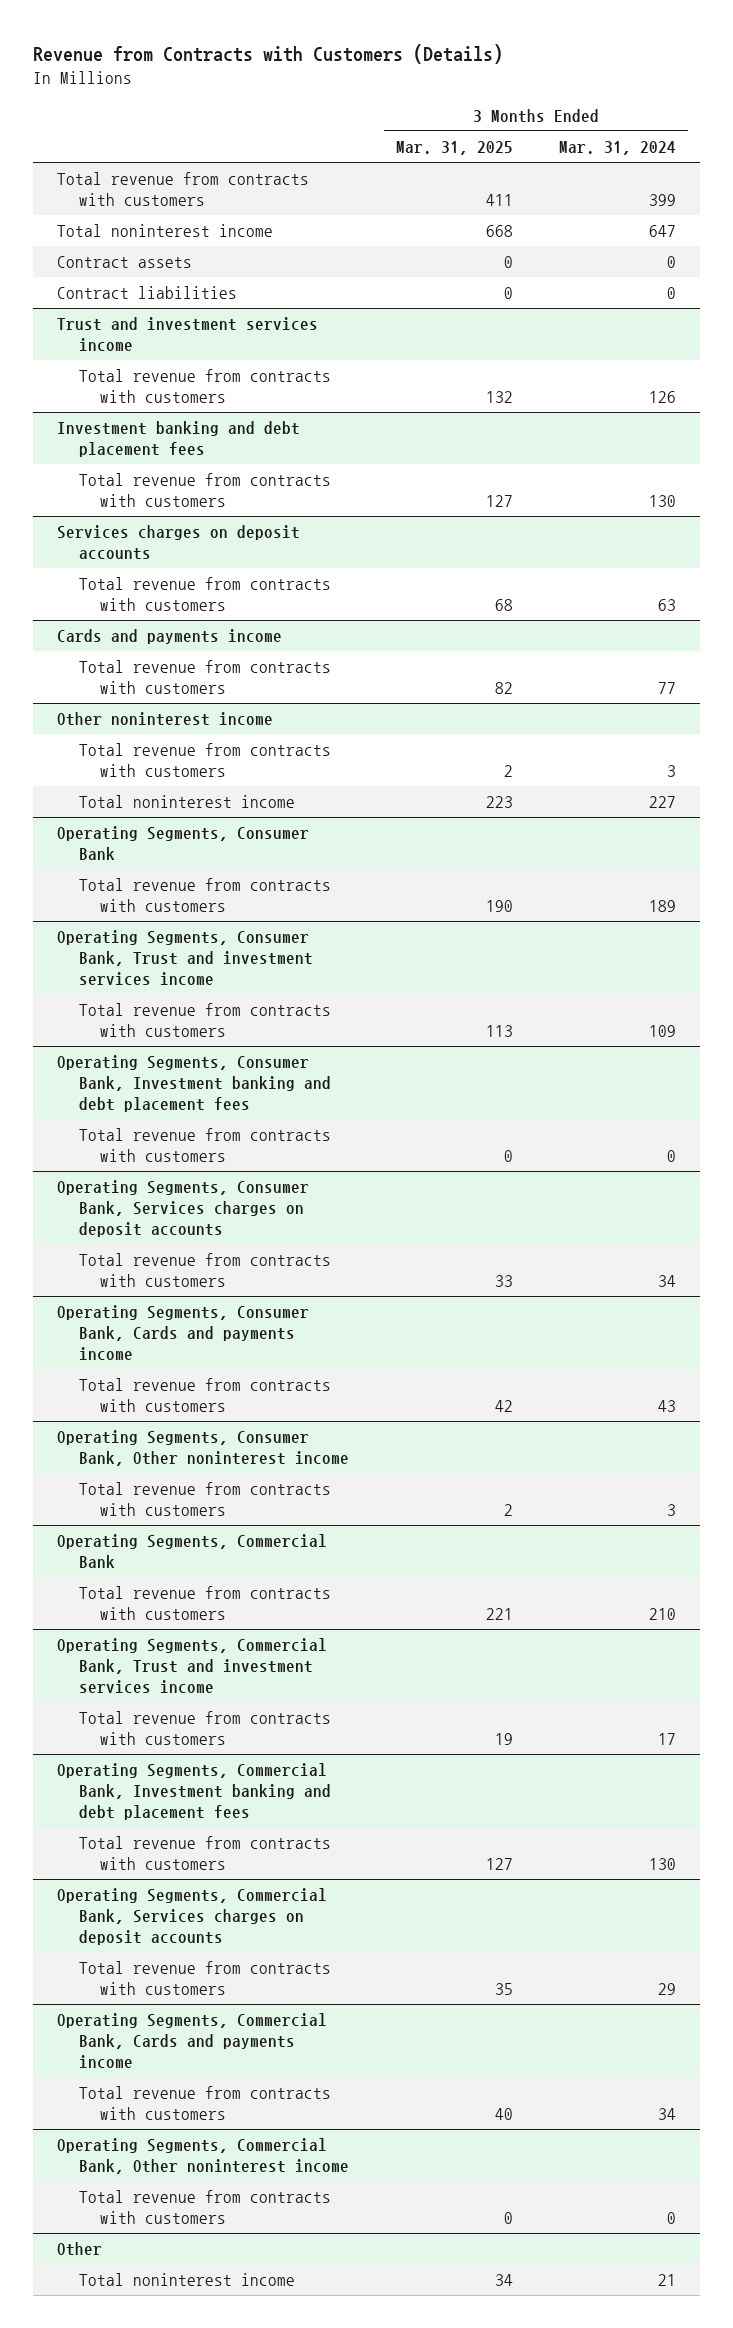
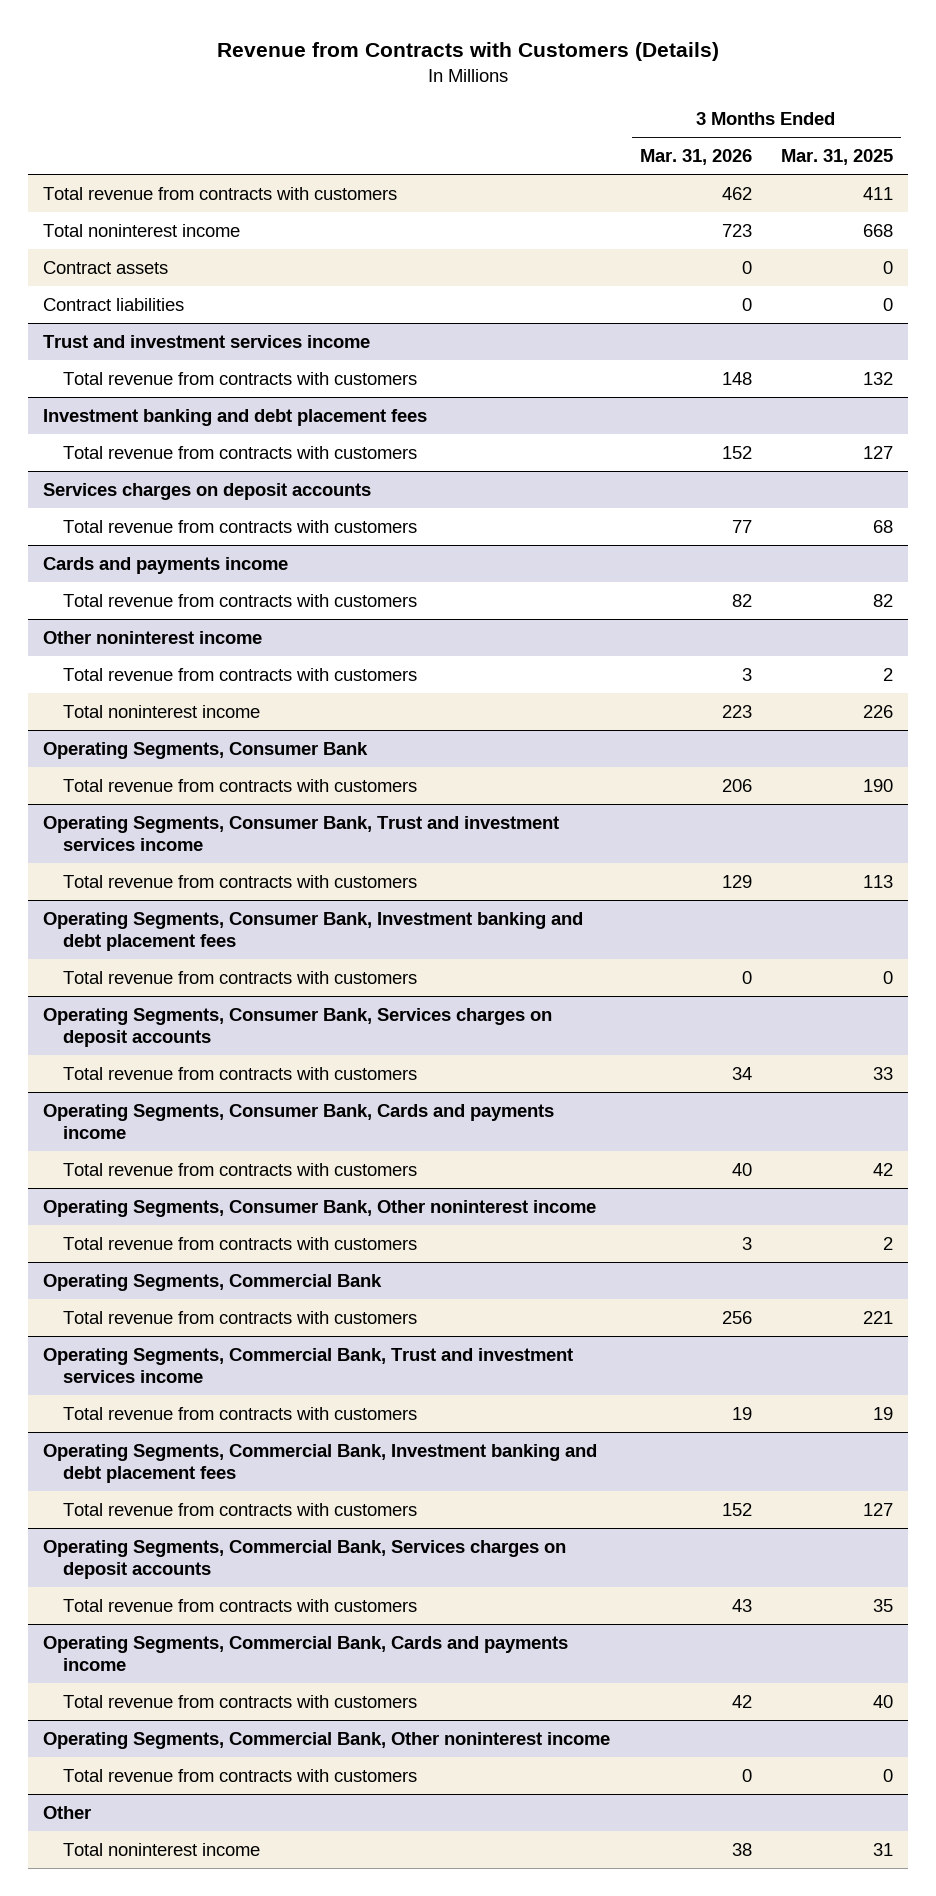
[559,140,677,155] Mar. 31, 2024 -> none
none -> [639,149,752,166] Mar. 31, 2026
[485,796,513,809] 223 -> [863,704,894,718] 226
[494,2274,513,2287] 34 -> [873,1842,894,1856] 31

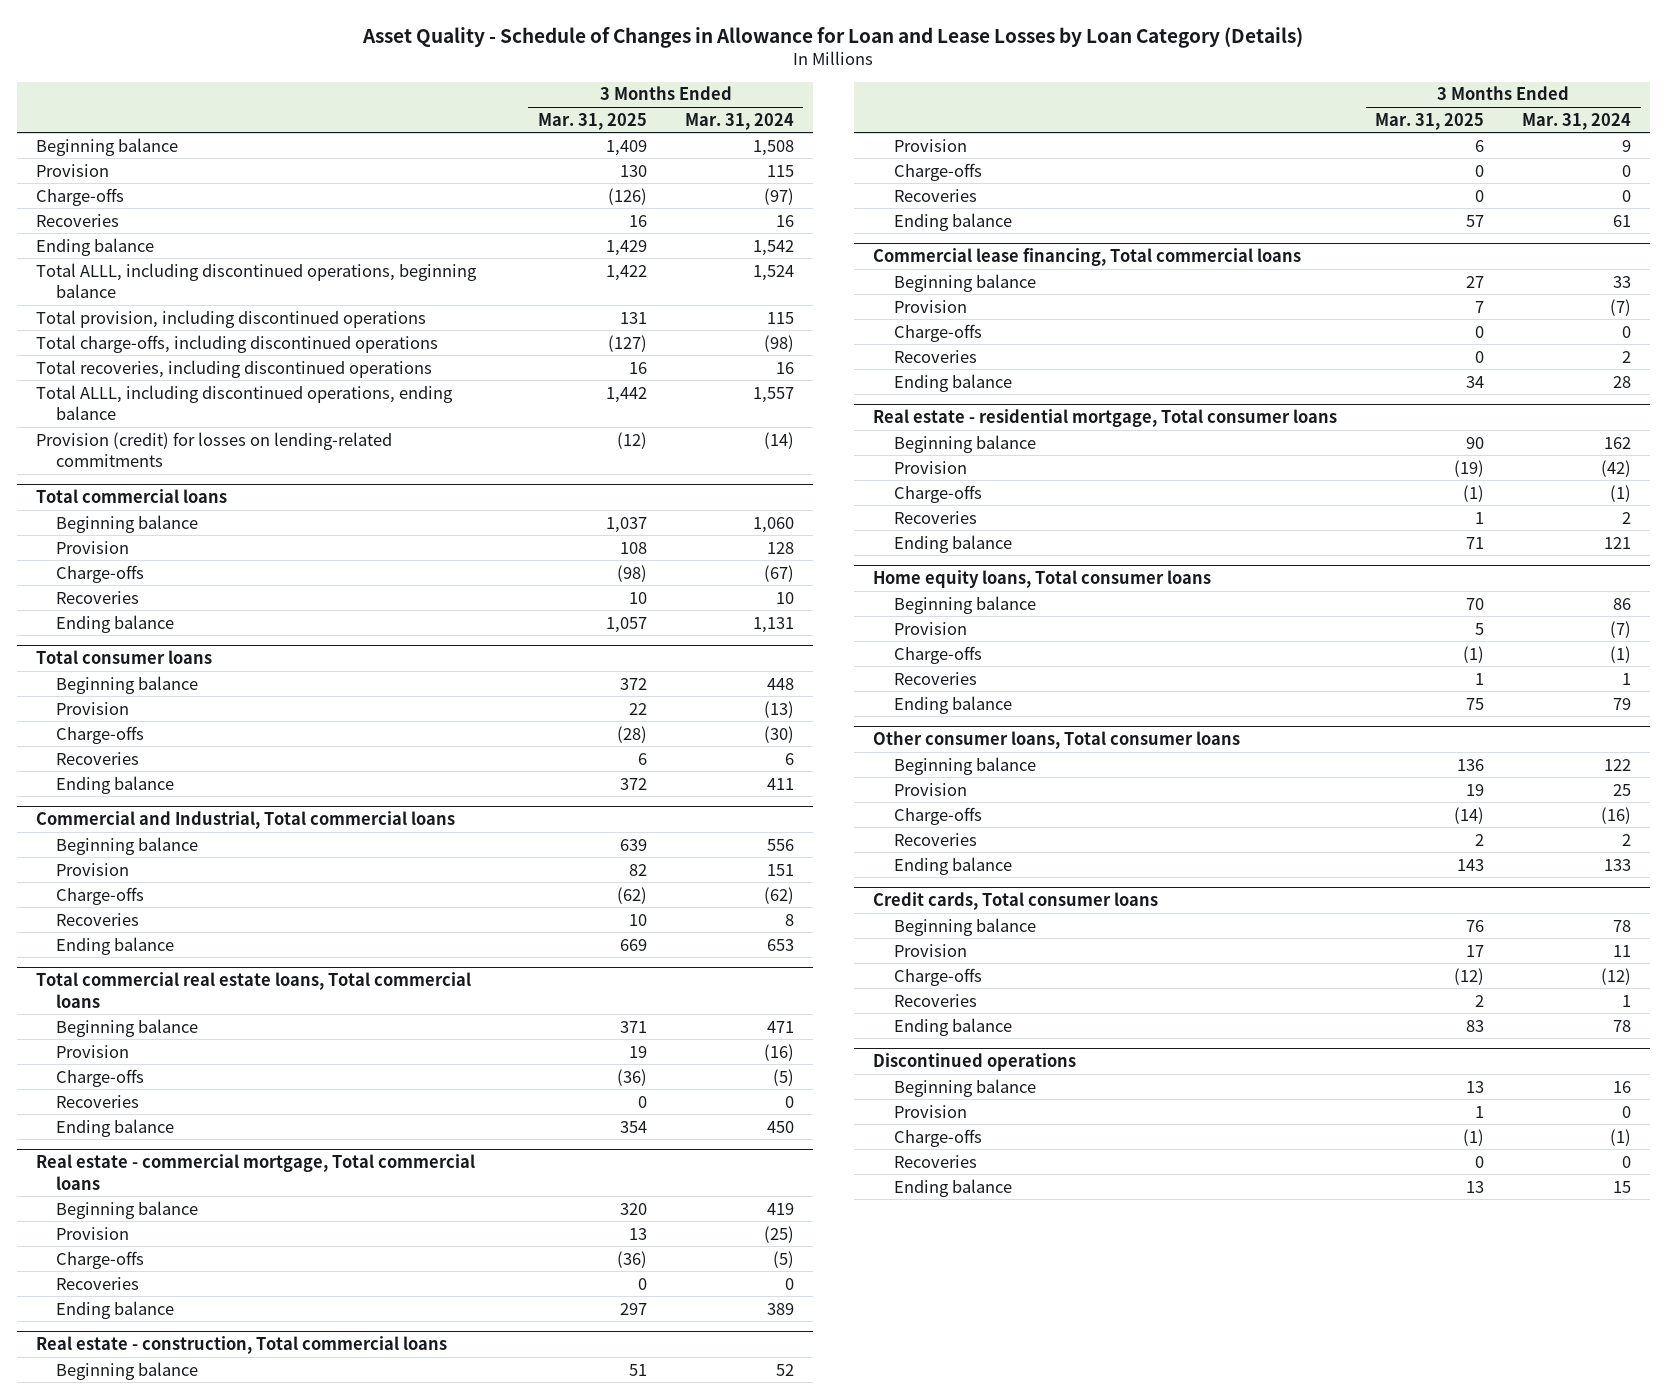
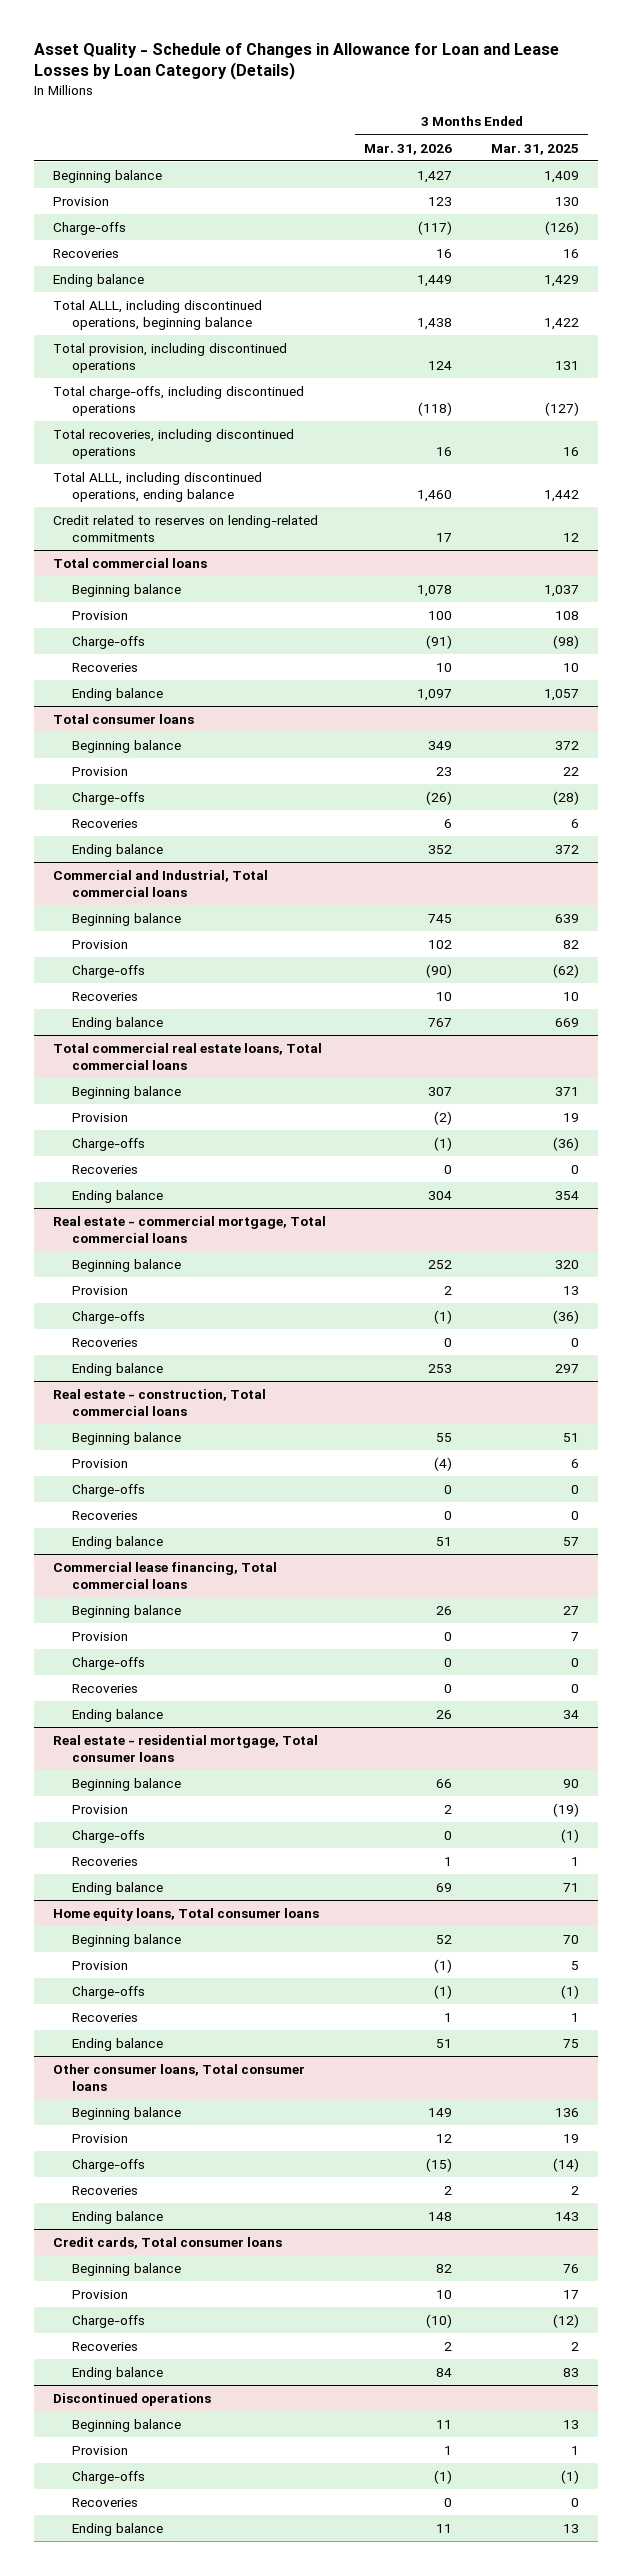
[684,112,794,130] Mar. 31, 2024 -> none
none -> [364,143,453,155] Mar. 31, 2026
[35,431,392,467] Provision (credit) for losses on lending-related commitments -> [52,514,318,543] Credit related to reserves on lending-related commitments
[616,431,647,449] (12) -> [562,533,579,543] 12

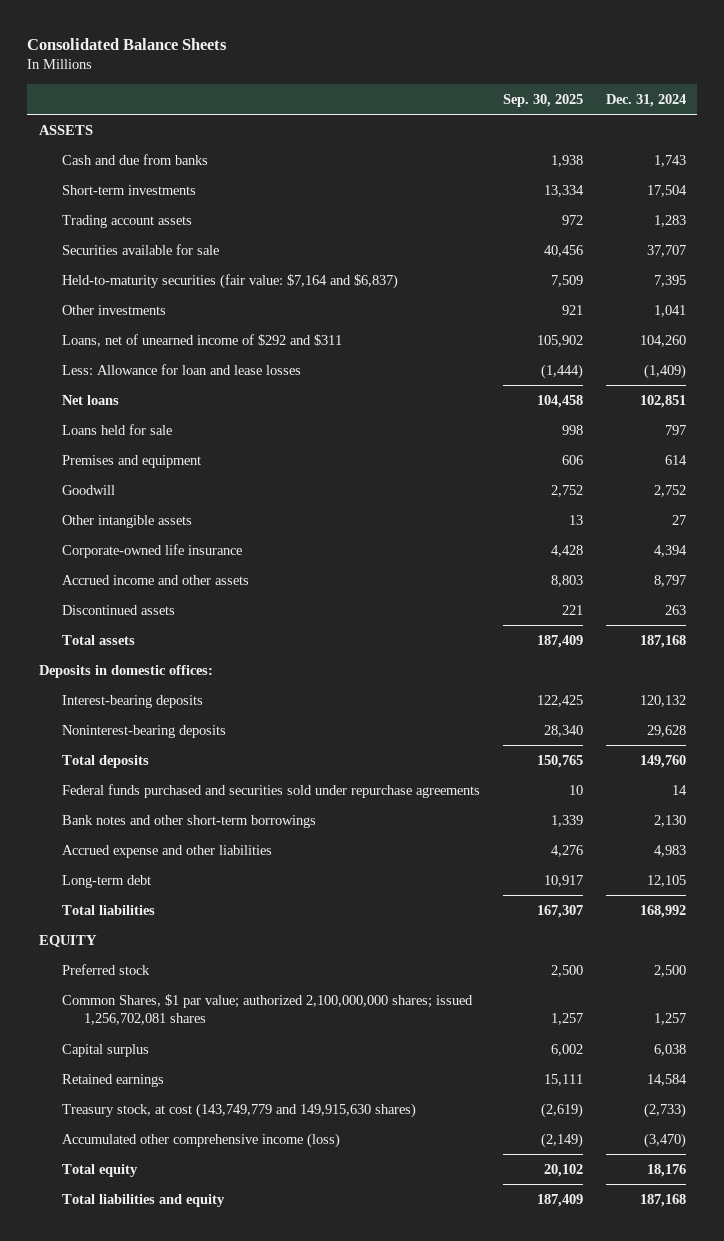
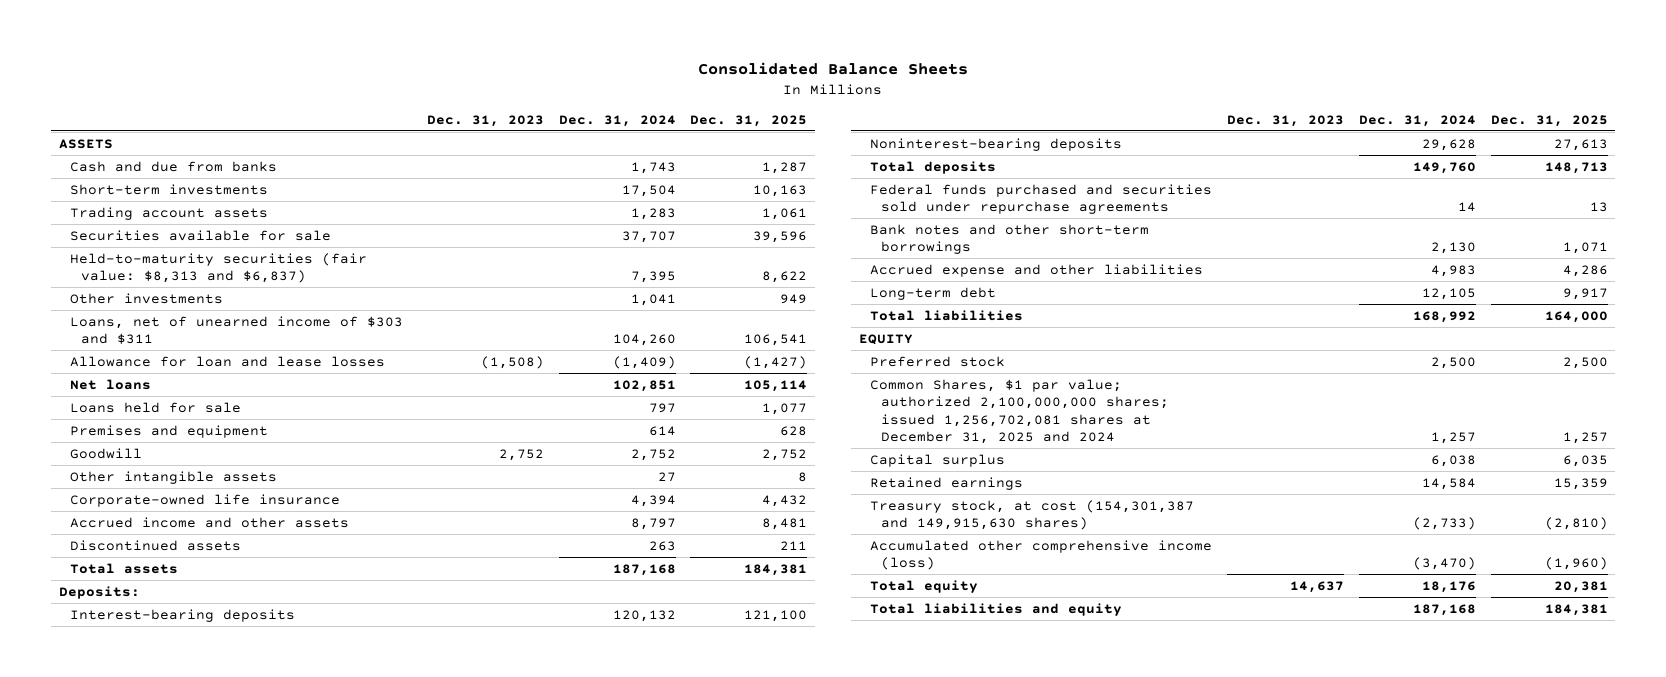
[502,93,583,107] Sep. 30, 2025 -> none
none -> [426,115,544,128] Dec. 31, 2023
none -> [690,115,808,128] Dec. 31, 2025
[61,273,398,289] Held-to-maturity securities (fair value: $7,164 and $6,837) -> [69,252,367,284] Held-to-maturity securities (fair value: $8,313 and $6,837)
[61,333,342,347] Loans, net of unearned income of $292 and $311 -> [69,315,403,345] Loans, net of unearned income of $303 and $311
[61,363,301,375] Less: Allowance for loan and lease losses -> [69,355,385,367] Allowance for loan and lease losses
[38,664,213,678] Deposits in domestic offices: -> [58,585,140,599] Deposits:
[61,993,473,1026] Common Shares, $1 par value; authorized 2,100,000,000 shares; issued 1,256,702,081 shares -> [870,378,1170,445] Common Shares, $1 par value; authorized 2,100,000,000 shares; issued 1,256,702,081 shares at December 31, 2025 and 2024
[61,1102,416,1118] Treasury stock, at cost (143,749,779 and 149,915,630 shares) -> [870,499,1195,531] Treasury stock, at cost (154,301,387 and 149,915,630 shares)

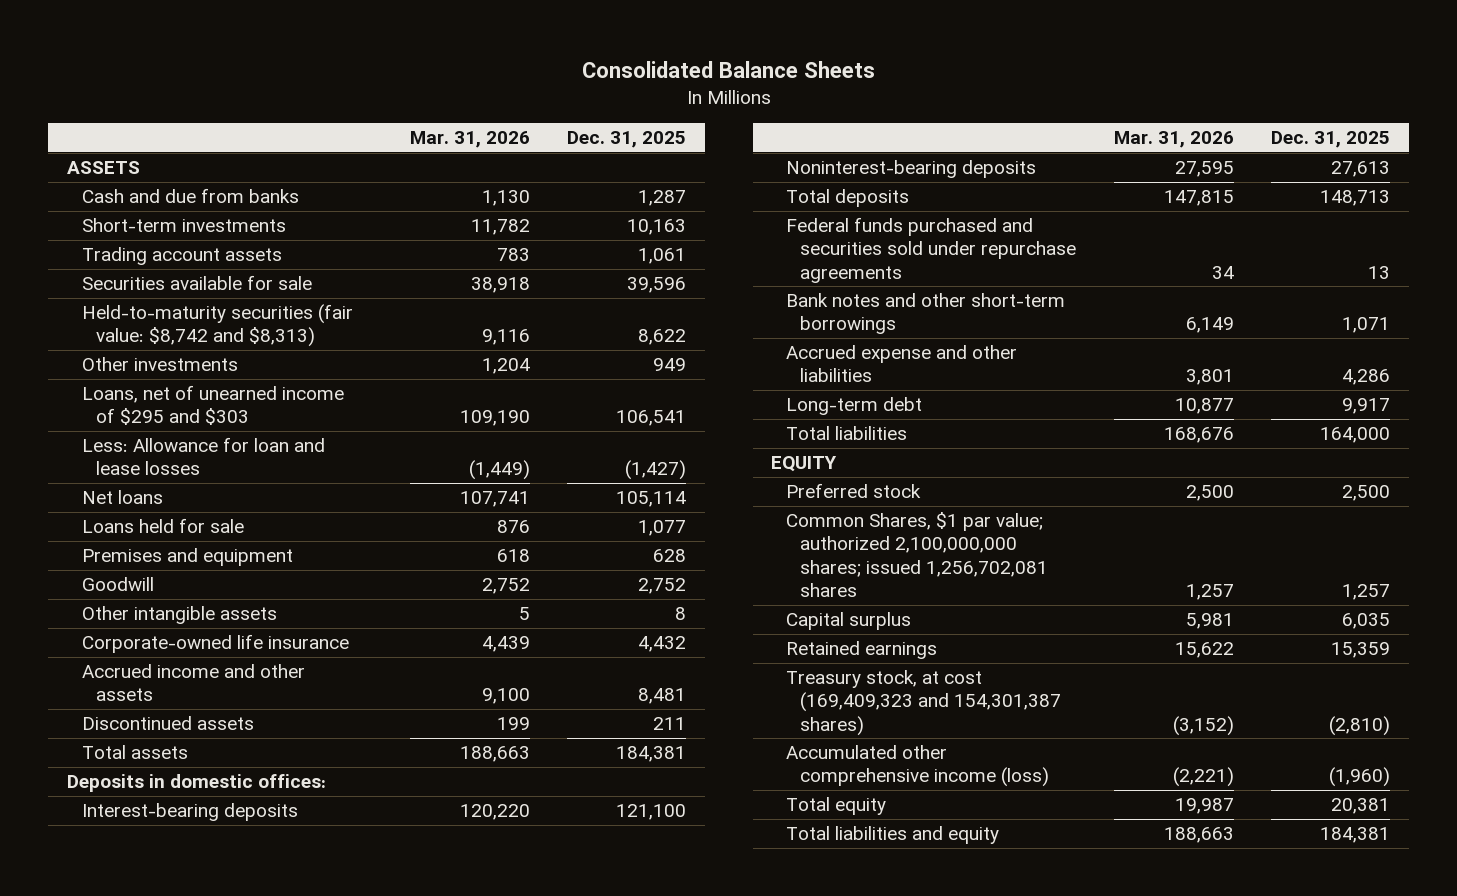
[426,115,544,128] Dec. 31, 2023 -> none
[558,115,676,128] Dec. 31, 2024 -> none
none -> [409,131,530,149] Mar. 31, 2026
[69,252,367,284] Held-to-maturity securities (fair value: $8,313 and $6,837) -> [81,304,353,348] Held-to-maturity securities (fair value: $8,742 and $8,313)
[69,315,403,345] Loans, net of unearned income of $303 and $311 -> [81,385,344,426] Loans, net of unearned income of $295 and $303
[69,355,385,367] Allowance for loan and lease losses -> [81,437,325,476] Less: Allowance for loan and lease losses
[58,585,140,599] Deposits: -> [67,774,327,793] Deposits in domestic offices:
[870,378,1170,445] Common Shares, $1 par value; authorized 2,100,000,000 shares; issued 1,256,702,081 shares at December 31, 2025 and 2024 -> [785,512,1049,598] Common Shares, $1 par value; authorized 2,100,000,000 shares; issued 1,256,702,081 shares
[870,499,1195,531] Treasury stock, at cost (154,301,387 and 149,915,630 shares) -> [785,670,1062,736] Treasury stock, at cost (169,409,323 and 154,301,387 shares)

